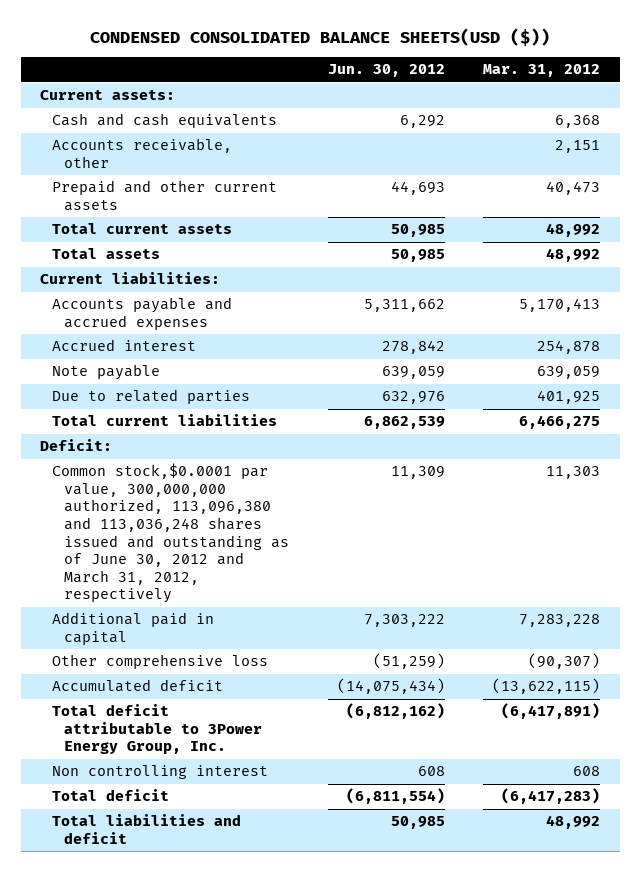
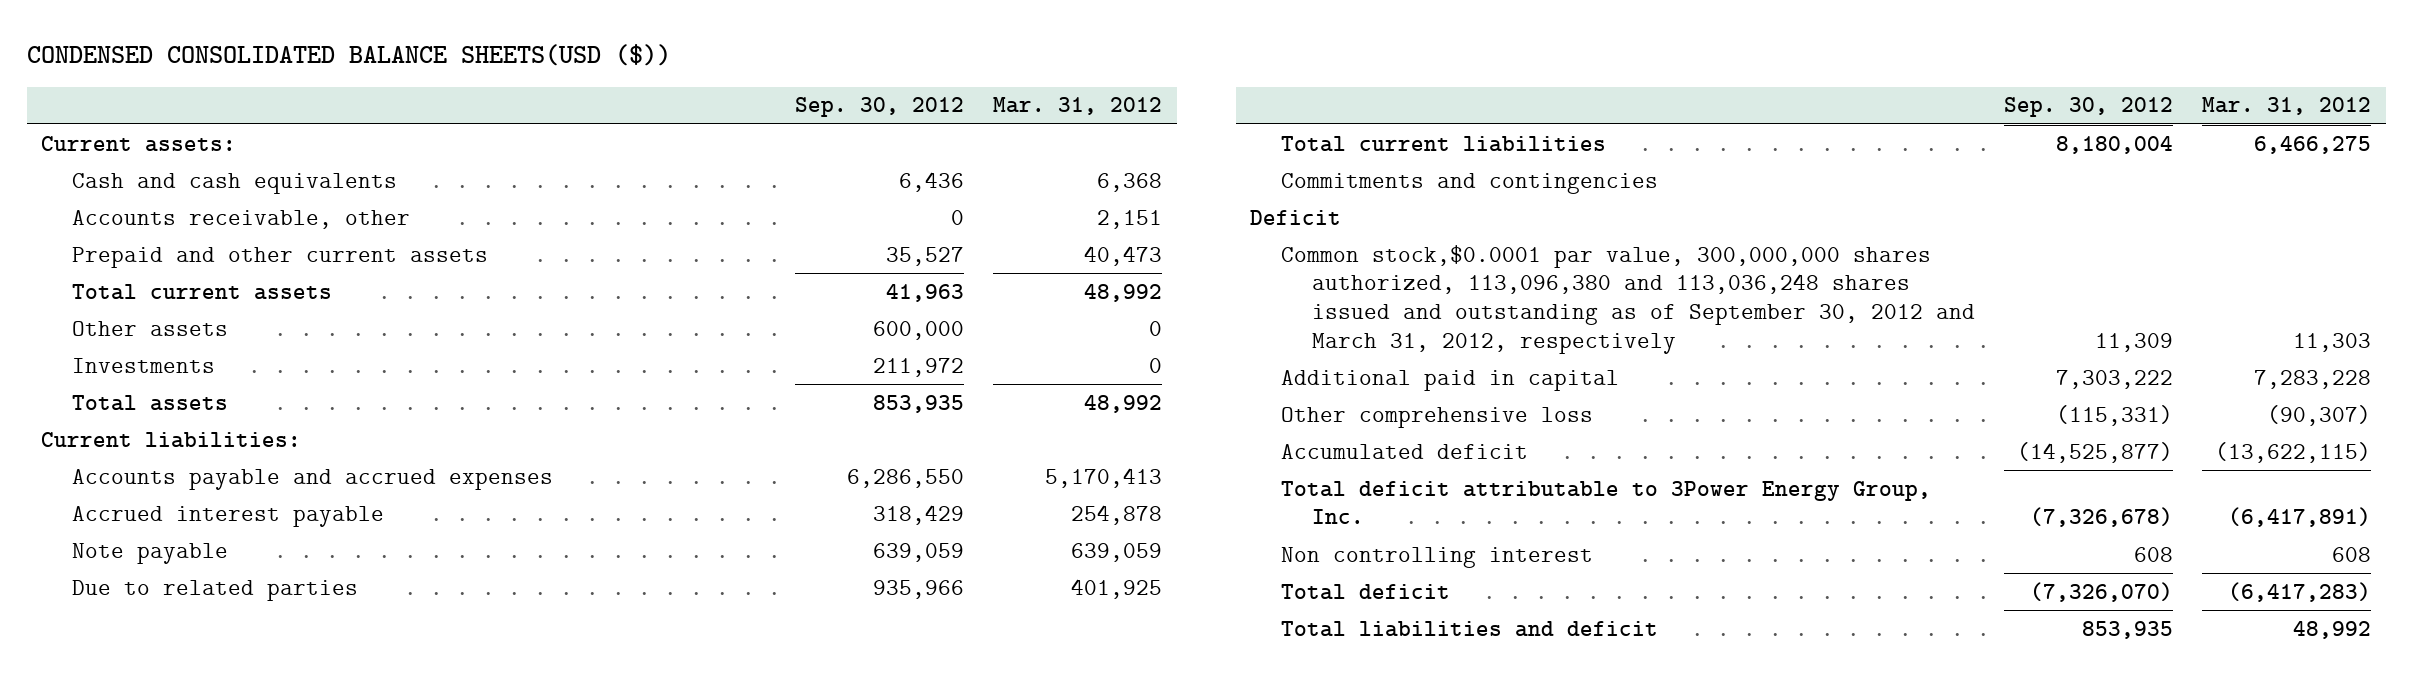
[327,64,445,78] Jun. 30, 2012 -> none
none -> [795,97,965,118] Sep. 30, 2012
none -> [72,320,229,336] Other assets
none -> [72,357,216,373] Investments
[51,339,196,352] Accrued interest -> [72,505,385,527] Accrued interest payable
none -> [1281,172,1659,194] Commitments and contingencies
[39,439,112,452] Deficit: -> [1250,209,1342,225] Deficit
[51,463,289,604] Common stock,$0.0001 par value, 300,000,000 authorized, 113,096,380 and 113,036,248 shares issued and outstanding as of June 30, 2012 and March 31, 2012, respectively -> [1281,244,1976,354] Common stock,$0.0001 par value, 300,000,000 shares authorized, 113,096,380 and 113,036,248 shares issued and outstanding as of September 30, 2012 and March 31, 2012, respectively

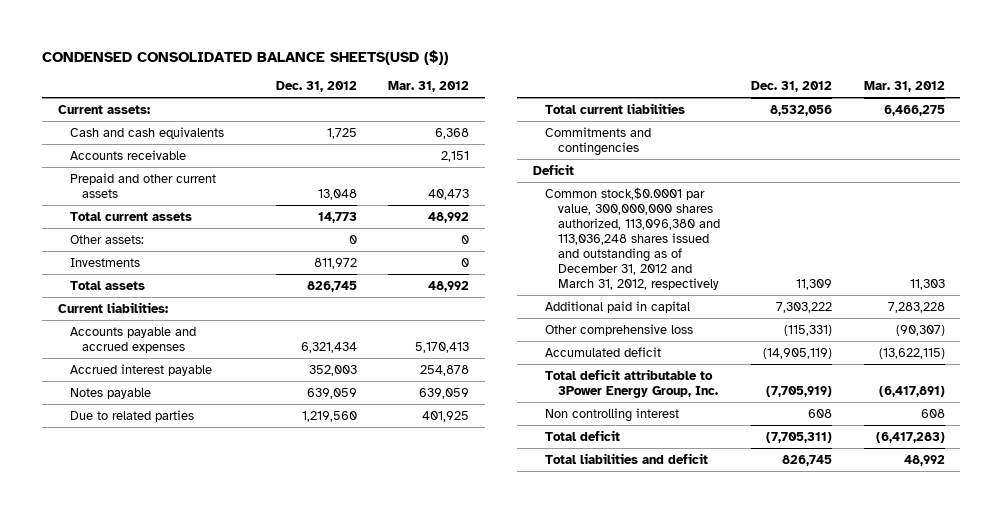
[795,97,965,118] Sep. 30, 2012 -> none
none -> [275,81,357,93] Dec. 31, 2012
[72,209,411,229] Accounts receivable, other -> [70,149,187,160] Accounts receivable
[72,320,229,336] Other assets -> [70,234,145,244] Other assets:
[72,542,229,564] Note payable -> [70,387,152,399] Notes payable
[1281,244,1976,354] Common stock,$0.0001 par value, 300,000,000 shares authorized, 113,096,380 and 113,036,248 shares issued and outstanding as of September 30, 2012 and March 31, 2012, respectively -> [545,186,720,291] Common stock,$0.0001 par value, 300,000,000 shares authorized, 113,096,380 and 113,036,248 shares issued and outstanding as of December 31, 2012 and March 31, 2012, respectively

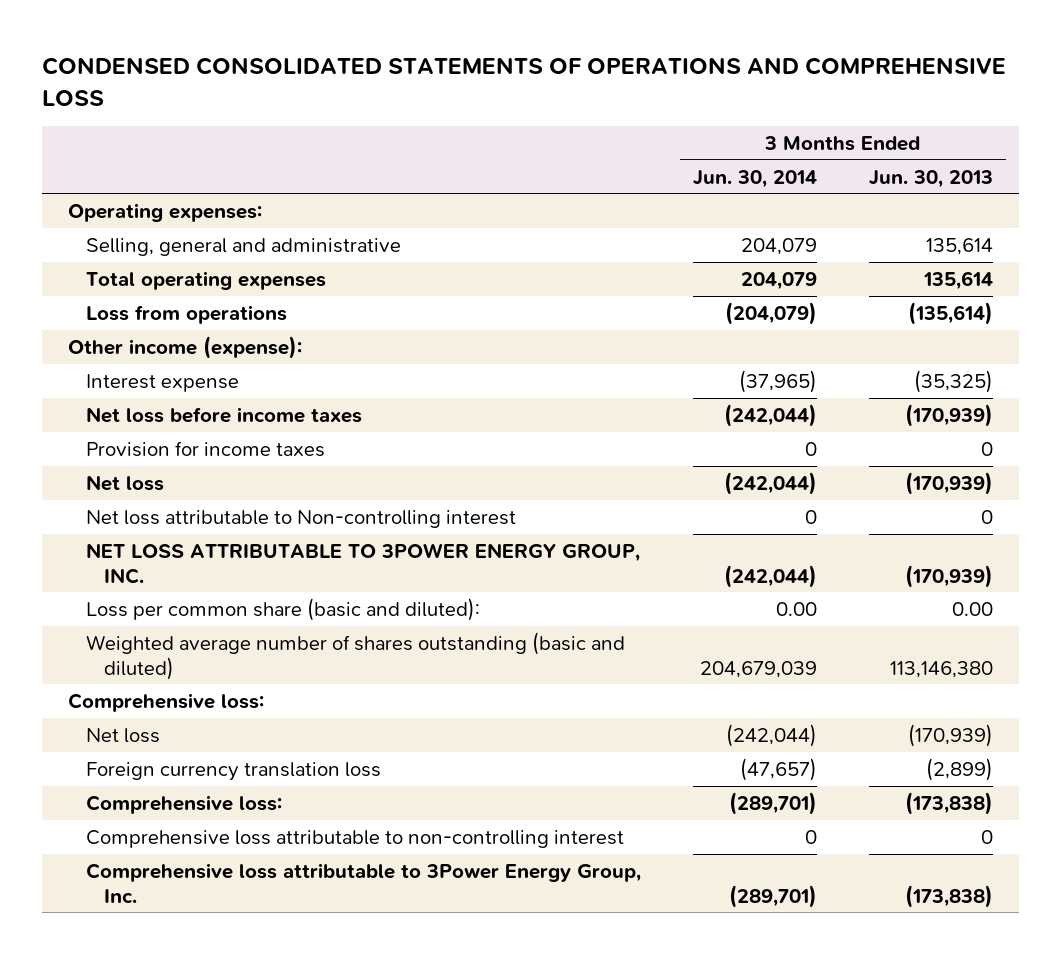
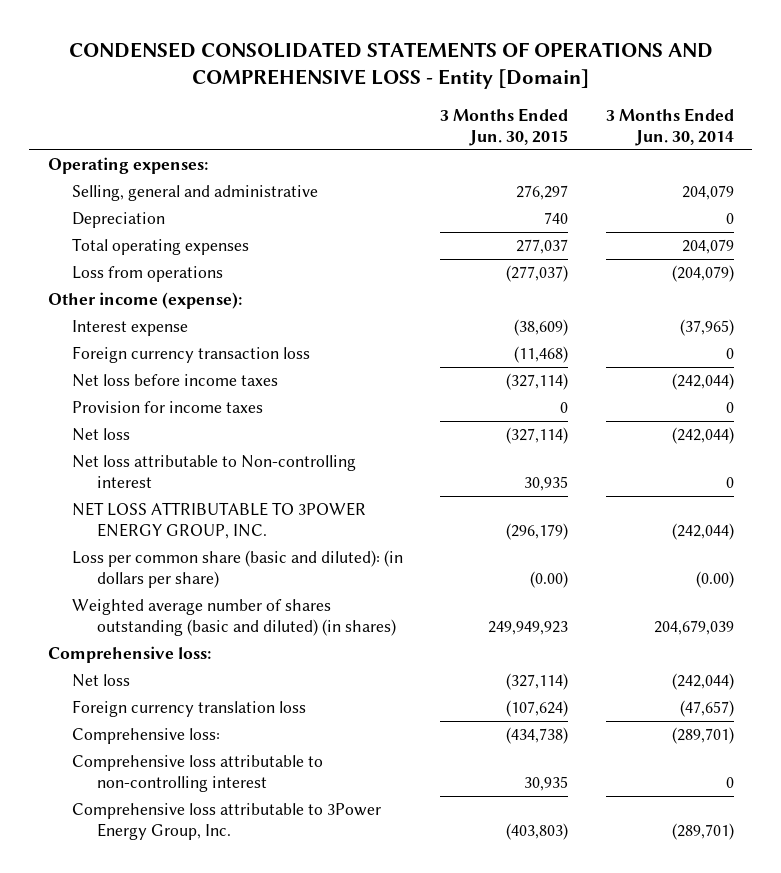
[41,56,1006,106] CONDENSED CONSOLIDATED STATEMENTS OF OPERATIONS AND COMPREHENSIVE LOSS -> [68,41,713,89] CONDENSED CONSOLIDATED STATEMENTS OF OPERATIONS AND COMPREHENSIVE LOSS - Entity [Domain]
[868,169,993,188] Jun. 30, 2013 -> none
none -> [440,107,569,146] 3 Months Ended Jun. 30, 2015
none -> [72,212,166,229] Depreciation
none -> [72,346,311,364] Foreign currency transaction loss
[85,597,480,621] Loss per common share (basic and diluted): -> [72,550,404,589] Loss per common share (basic and diluted): (in dollars per share)
[775,601,817,616] 0.00 -> [695,571,734,589] (0.00)
[85,631,625,680] Weighted average number of shares outstanding (basic and diluted) -> [72,599,396,637] Weighted average number of shares outstanding (basic and diluted) (in shares)

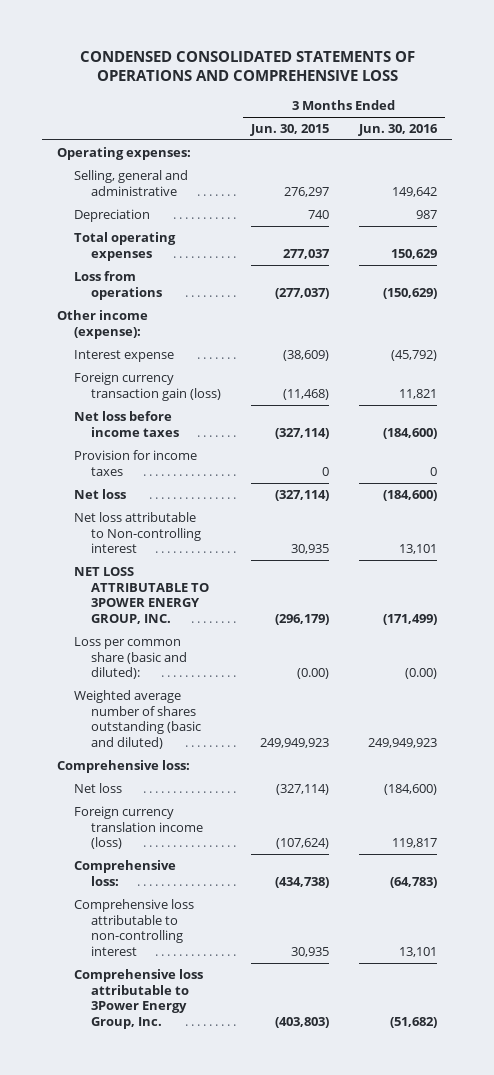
[68,41,713,89] CONDENSED CONSOLIDATED STATEMENTS OF OPERATIONS AND COMPREHENSIVE LOSS - Entity [Domain] -> [79,50,415,82] CONDENSED CONSOLIDATED STATEMENTS OF OPERATIONS AND COMPREHENSIVE LOSS
[605,107,734,146] 3 Months Ended Jun. 30, 2014 -> none
none -> [358,124,439,137] Jun. 30, 2016
[72,346,311,364] Foreign currency transaction loss -> [73,371,221,401] Foreign currency transaction gain (loss)
[72,550,404,589] Loss per common share (basic and diluted): (in dollars per share) -> [73,636,187,680] Loss per common share (basic and diluted):
[72,599,396,637] Weighted average number of shares outstanding (basic and diluted) (in shares) -> [73,689,201,750] Weighted average number of shares outstanding (basic and diluted)
[72,700,307,718] Foreign currency translation loss -> [73,805,203,850] Foreign currency translation income (loss)

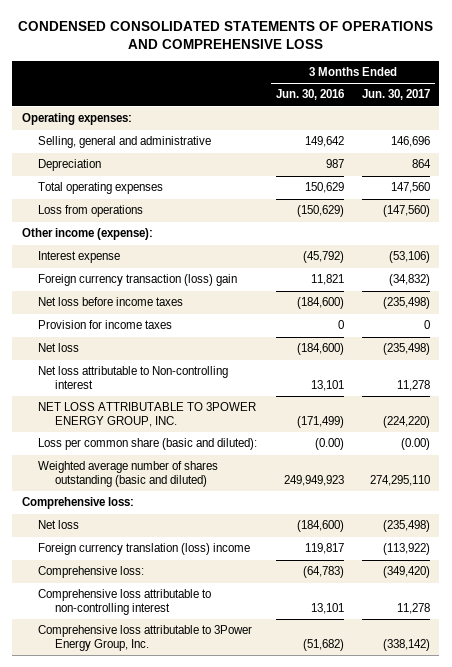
[250,124,330,137] Jun. 30, 2015 -> none
none -> [362,89,431,101] Jun. 30, 2017
[73,371,221,401] Foreign currency transaction gain (loss) -> [38,274,238,287] Foreign currency transaction (loss) gain
[73,805,203,850] Foreign currency translation income (loss) -> [38,543,251,556] Foreign currency translation (loss) income

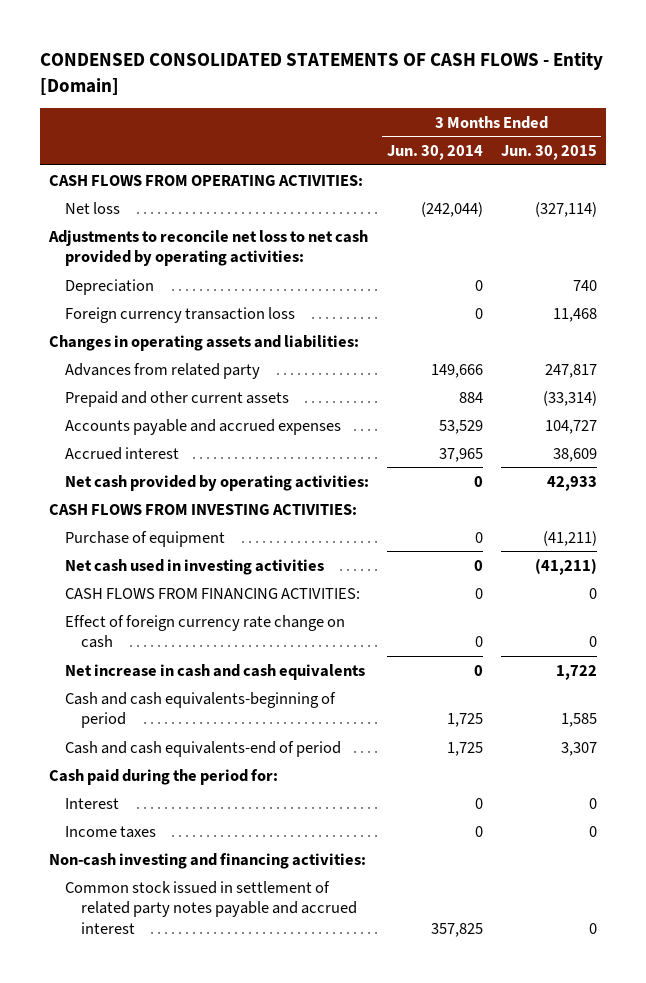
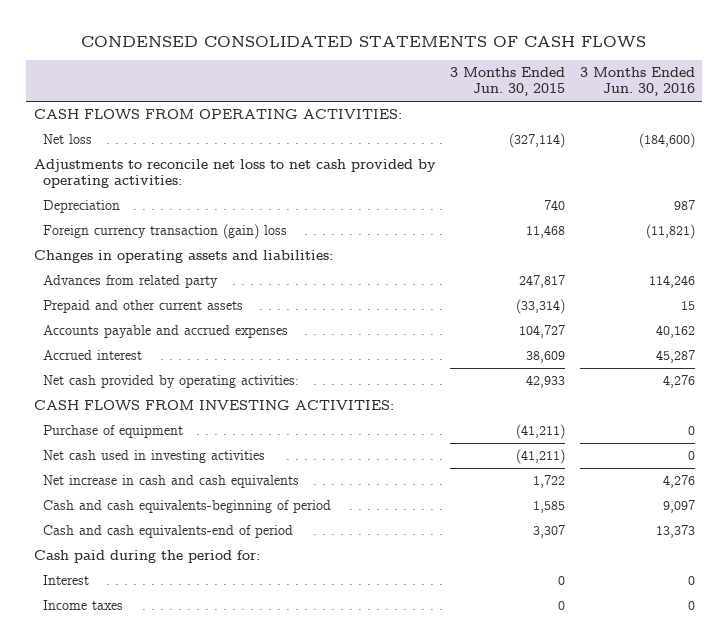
[39,51,603,95] CONDENSED CONSOLIDATED STATEMENTS OF CASH FLOWS - Entity [Domain] -> [81,36,647,48] CONDENSED CONSOLIDATED STATEMENTS OF CASH FLOWS
[386,145,483,161] Jun. 30, 2014 -> none
none -> [579,67,695,97] 3 Months Ended Jun. 30, 2016
[65,306,296,323] Foreign currency transaction loss -> [43,223,288,239] Foreign currency transaction (gain) loss
[65,587,361,599] CASH FLOWS FROM FINANCING ACTIVITIES: -> none
[65,614,346,649] Effect of foreign currency rate change on cash -> none
[48,852,366,869] Non-cash investing and financing activities: -> none
[65,880,358,935] Common stock issued in settlement of related party notes payable and accrued interest -> none

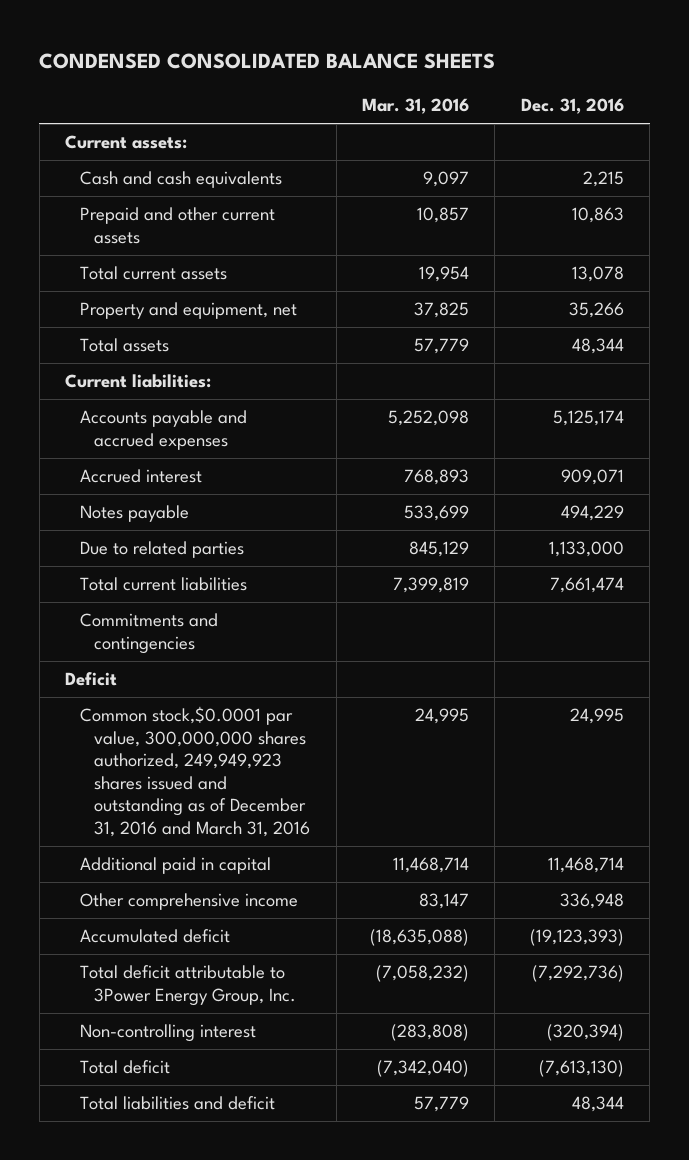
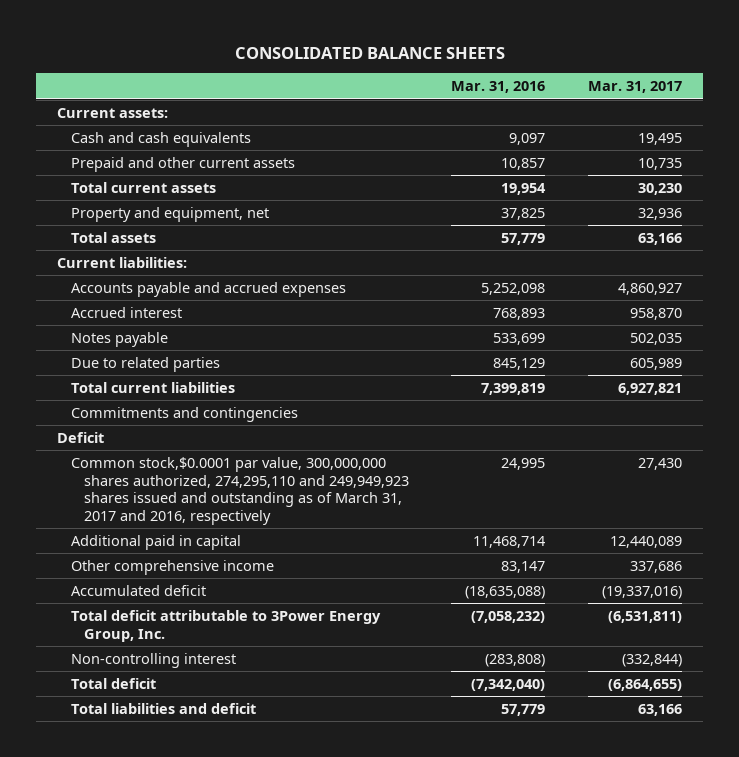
[39,53,496,70] CONDENSED CONSOLIDATED BALANCE SHEETS -> [234,46,505,59] CONSOLIDATED BALANCE SHEETS
[520,98,624,115] Dec. 31, 2016 -> none
none -> [587,81,682,94] Mar. 31, 2017
[79,706,311,837] Common stock,$0.0001 par value, 300,000,000 shares authorized, 249,949,923 shares issued and outstanding as of December 31, 2016 and March 31, 2016 -> [70,456,410,525] Common stock,$0.0001 par value, 300,000,000 shares authorized, 274,295,110 and 249,949,923 shares issued and outstanding as of March 31, 2017 and 2016, respectively

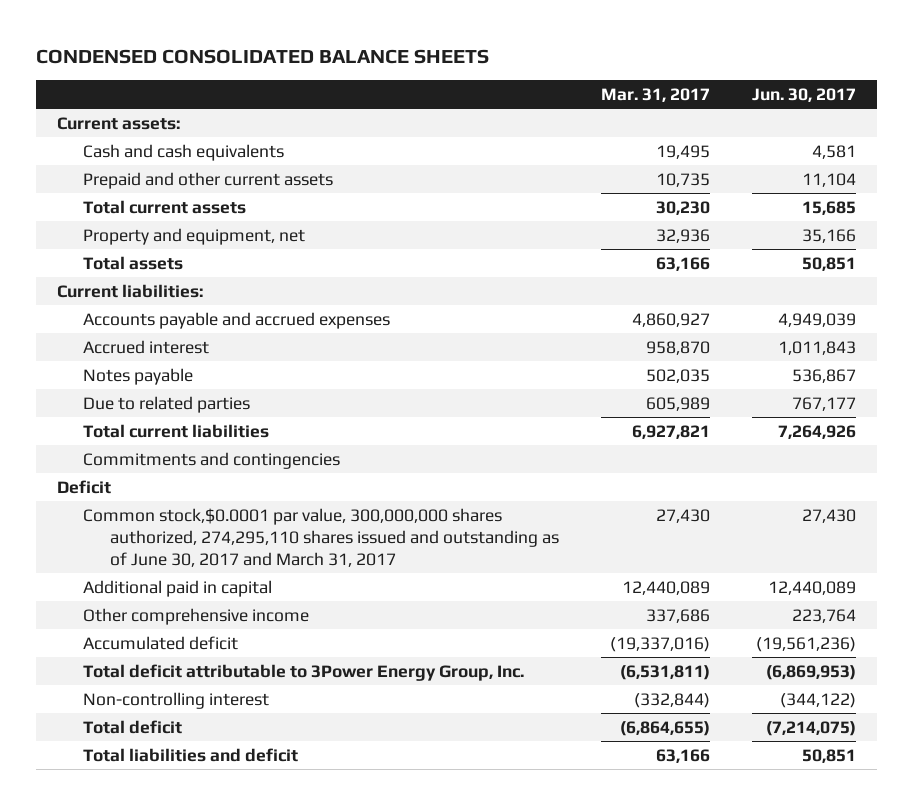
[234,46,505,59] CONSOLIDATED BALANCE SHEETS -> [35,48,489,64] CONDENSED CONSOLIDATED BALANCE SHEETS
[451,81,546,94] Mar. 31, 2016 -> none
none -> [751,87,856,102] Jun. 30, 2017
[70,456,410,525] Common stock,$0.0001 par value, 300,000,000 shares authorized, 274,295,110 and 249,949,923 shares issued and outstanding as of March 31, 2017 and 2016, respectively -> [83,507,559,567] Common stock,$0.0001 par value, 300,000,000 shares authorized, 274,295,110 shares issued and outstanding as of June 30, 2017 and March 31, 2017

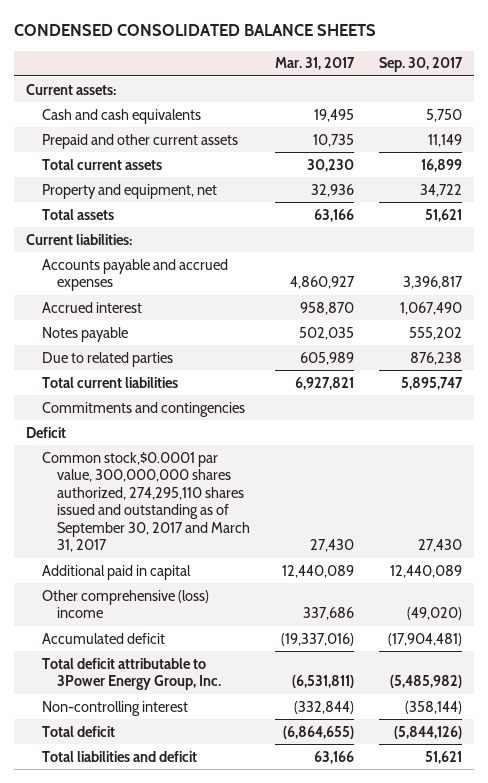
[751,87,856,102] Jun. 30, 2017 -> none
none -> [378,57,463,73] Sep. 30, 2017
[83,507,559,567] Common stock,$0.0001 par value, 300,000,000 shares authorized, 274,295,110 shares issued and outstanding as of June 30, 2017 and March 31, 2017 -> [41,451,250,553] Common stock,$0.0001 par value, 300,000,000 shares authorized, 274,295,110 shares issued and outstanding as of September 30, 2017 and March 31, 2017
[83,607,310,625] Other comprehensive income -> [41,589,209,619] Other comprehensive (loss) income

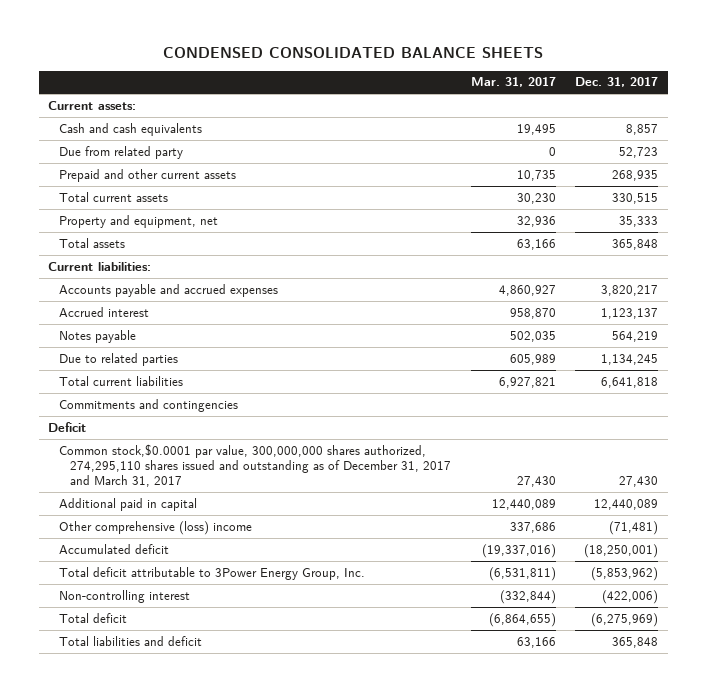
[378,57,463,73] Sep. 30, 2017 -> none
none -> [574,77,658,88] Dec. 31, 2017
none -> [59,145,184,159] Due from related party
[41,451,250,553] Common stock,$0.0001 par value, 300,000,000 shares authorized, 274,295,110 shares issued and outstanding as of September 30, 2017 and March 31, 2017 -> [59,443,452,487] Common stock,$0.0001 par value, 300,000,000 shares authorized, 274,295,110 shares issued and outstanding as of December 31, 2017 and March 31, 2017

